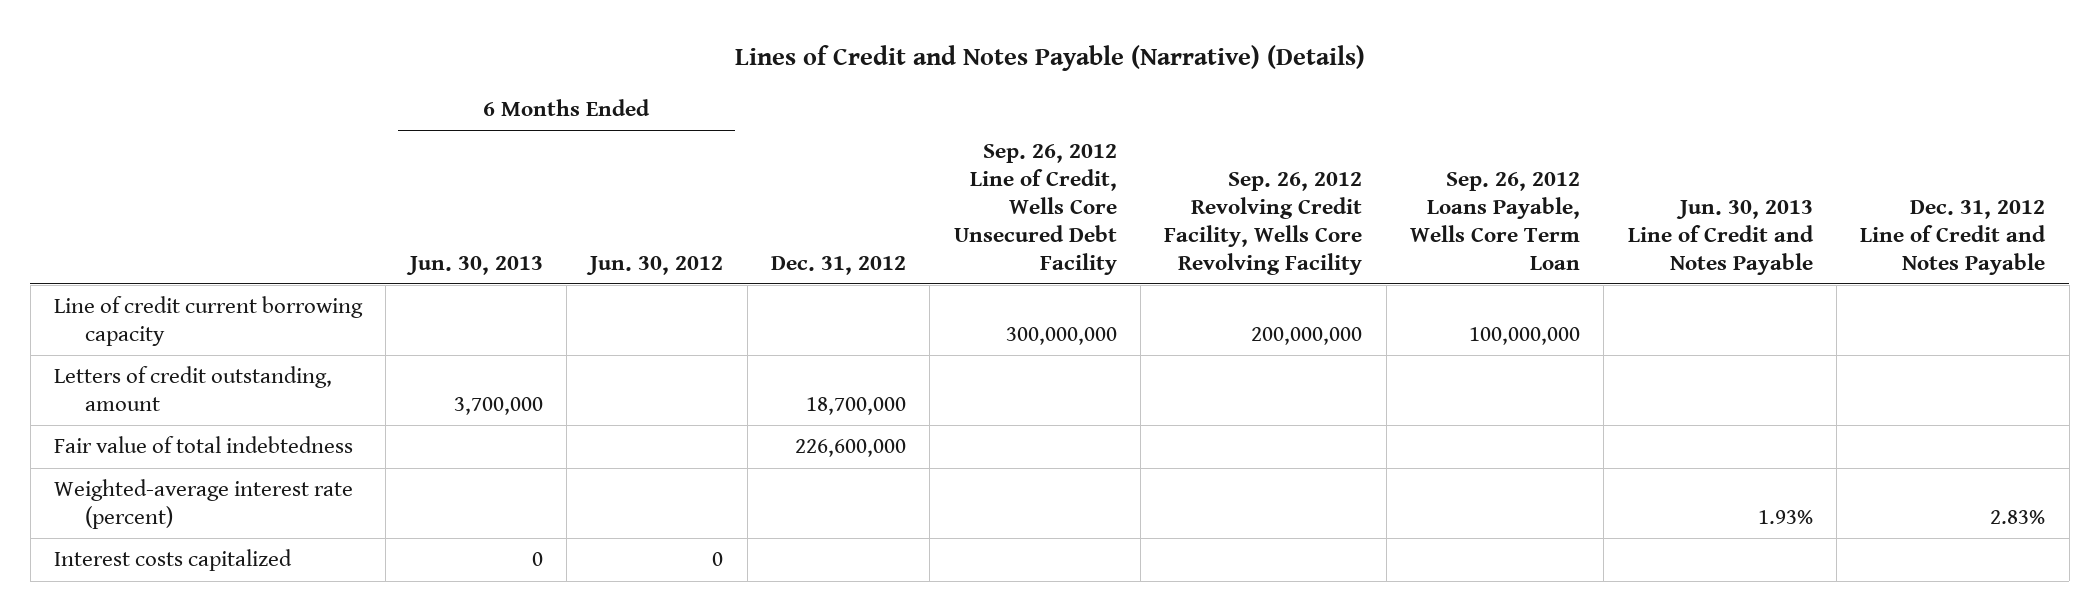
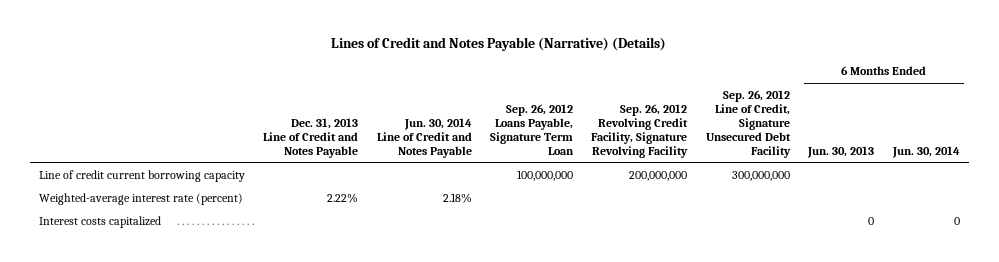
[586,255,724,275] Jun. 30, 2012 -> none
[770,255,906,275] Dec. 31, 2012 -> none
[953,144,1117,275] Sep. 26, 2012 Line of Credit, Wells Core Unsecured Debt Facility -> none
[1164,172,1363,275] Sep. 26, 2012 Revolving Credit Facility, Wells Core Revolving Facility -> none
[1409,172,1580,270] Sep. 26, 2012 Loans Payable, Wells Core Term Loan -> none
[1627,199,1814,275] Jun. 30, 2013 Line of Credit and Notes Payable -> none
[1860,199,2047,275] Dec. 31, 2012 Line of Credit and Notes Payable -> none
none -> [263,117,359,158] Dec. 31, 2013 Line of Credit and Notes Payable
none -> [376,117,472,158] Jun. 30, 2014 Line of Credit and Notes Payable
none -> [490,103,575,155] Sep. 26, 2012 Loans Payable, Signature Term Loan
none -> [591,103,689,158] Sep. 26, 2012 Revolving Credit Facility, Signature Revolving Facility
none -> [705,89,791,158] Sep. 26, 2012 Line of Credit, Signature Unsecured Debt Facility
none -> [891,145,960,158] Jun. 30, 2014
[53,366,332,412] Letters of credit outstanding, amount -> none
[53,436,353,454] Fair value of total indebtedness -> none

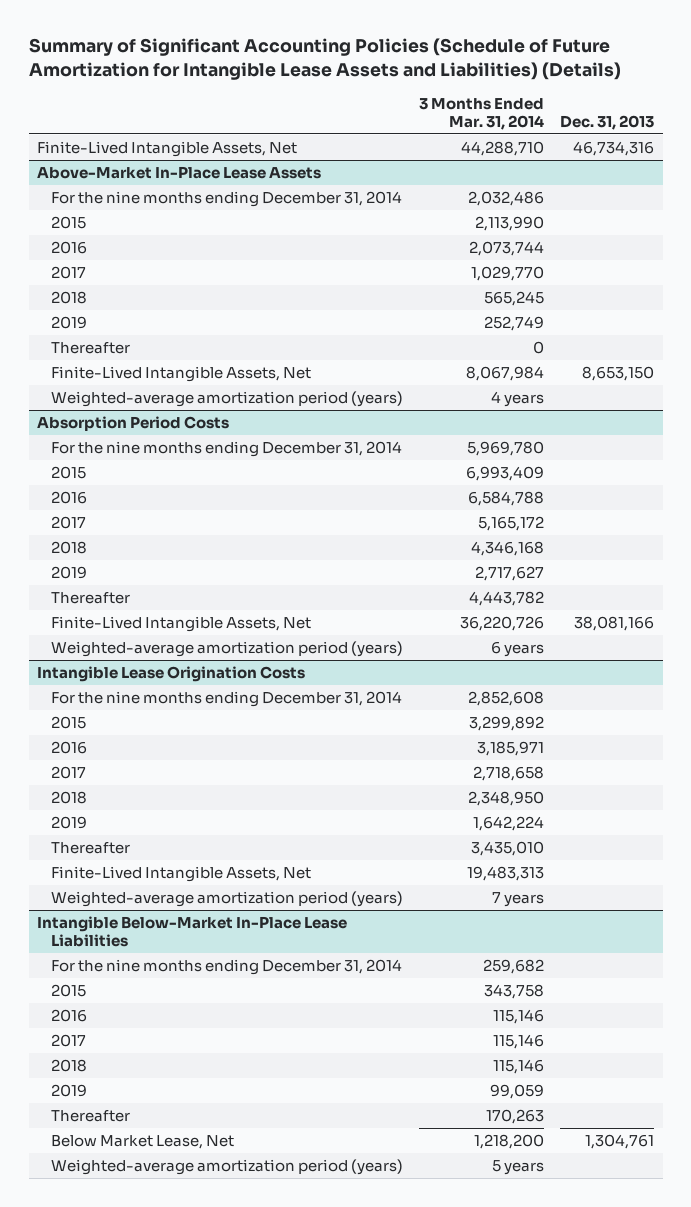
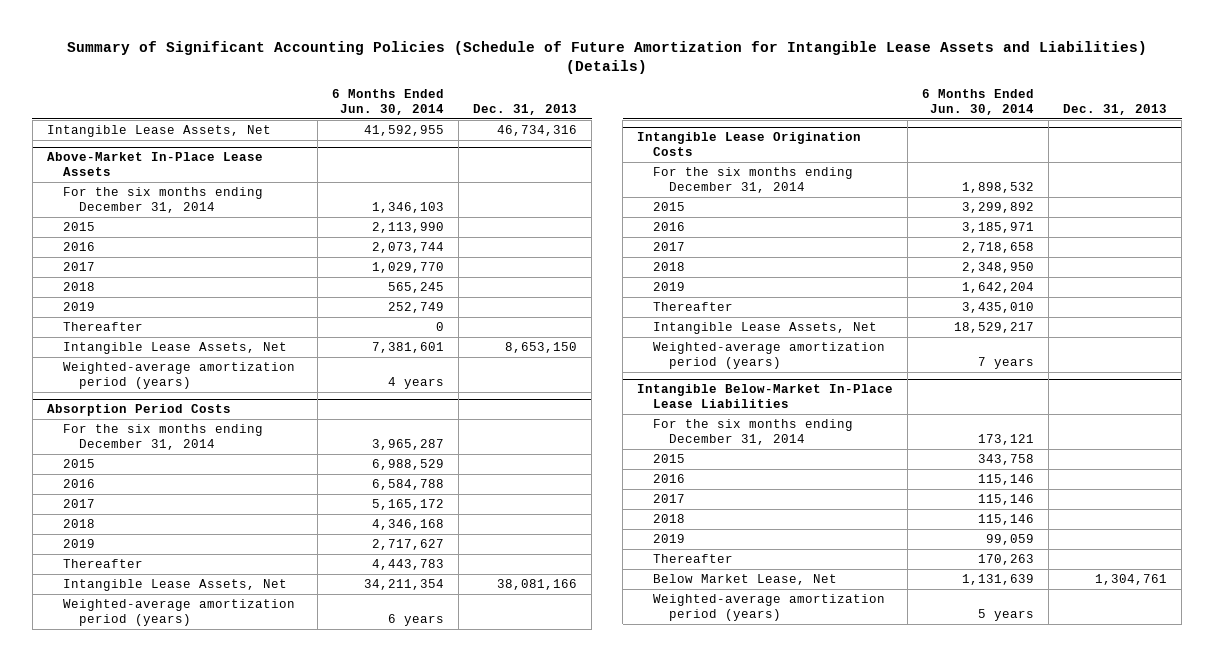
[419,98,545,130] 3 Months Ended Mar. 31, 2014 -> none
none -> [332,88,445,115] 6 Months Ended Jun. 30, 2014
[36,141,297,158] Finite-Lived Intangible Assets, Net -> [46,124,271,137] Intangible Lease Assets, Net
[51,191,403,208] For the nine months ending December 31, 2014 -> [62,186,263,213] For the six months ending December 31, 2014
[51,366,312,383] Finite-Lived Intangible Assets, Net -> [62,341,287,354] Intangible Lease Assets, Net
[51,441,403,458] For the nine months ending December 31, 2014 -> [62,423,263,450] For the six months ending December 31, 2014
[51,616,312,633] Finite-Lived Intangible Assets, Net -> [62,578,287,591] Intangible Lease Assets, Net
[51,691,403,708] For the nine months ending December 31, 2014 -> [653,166,854,193] For the six months ending December 31, 2014
[51,866,312,883] Finite-Lived Intangible Assets, Net -> [653,321,878,334] Intangible Lease Assets, Net
[51,959,403,976] For the nine months ending December 31, 2014 -> [653,418,854,445] For the six months ending December 31, 2014

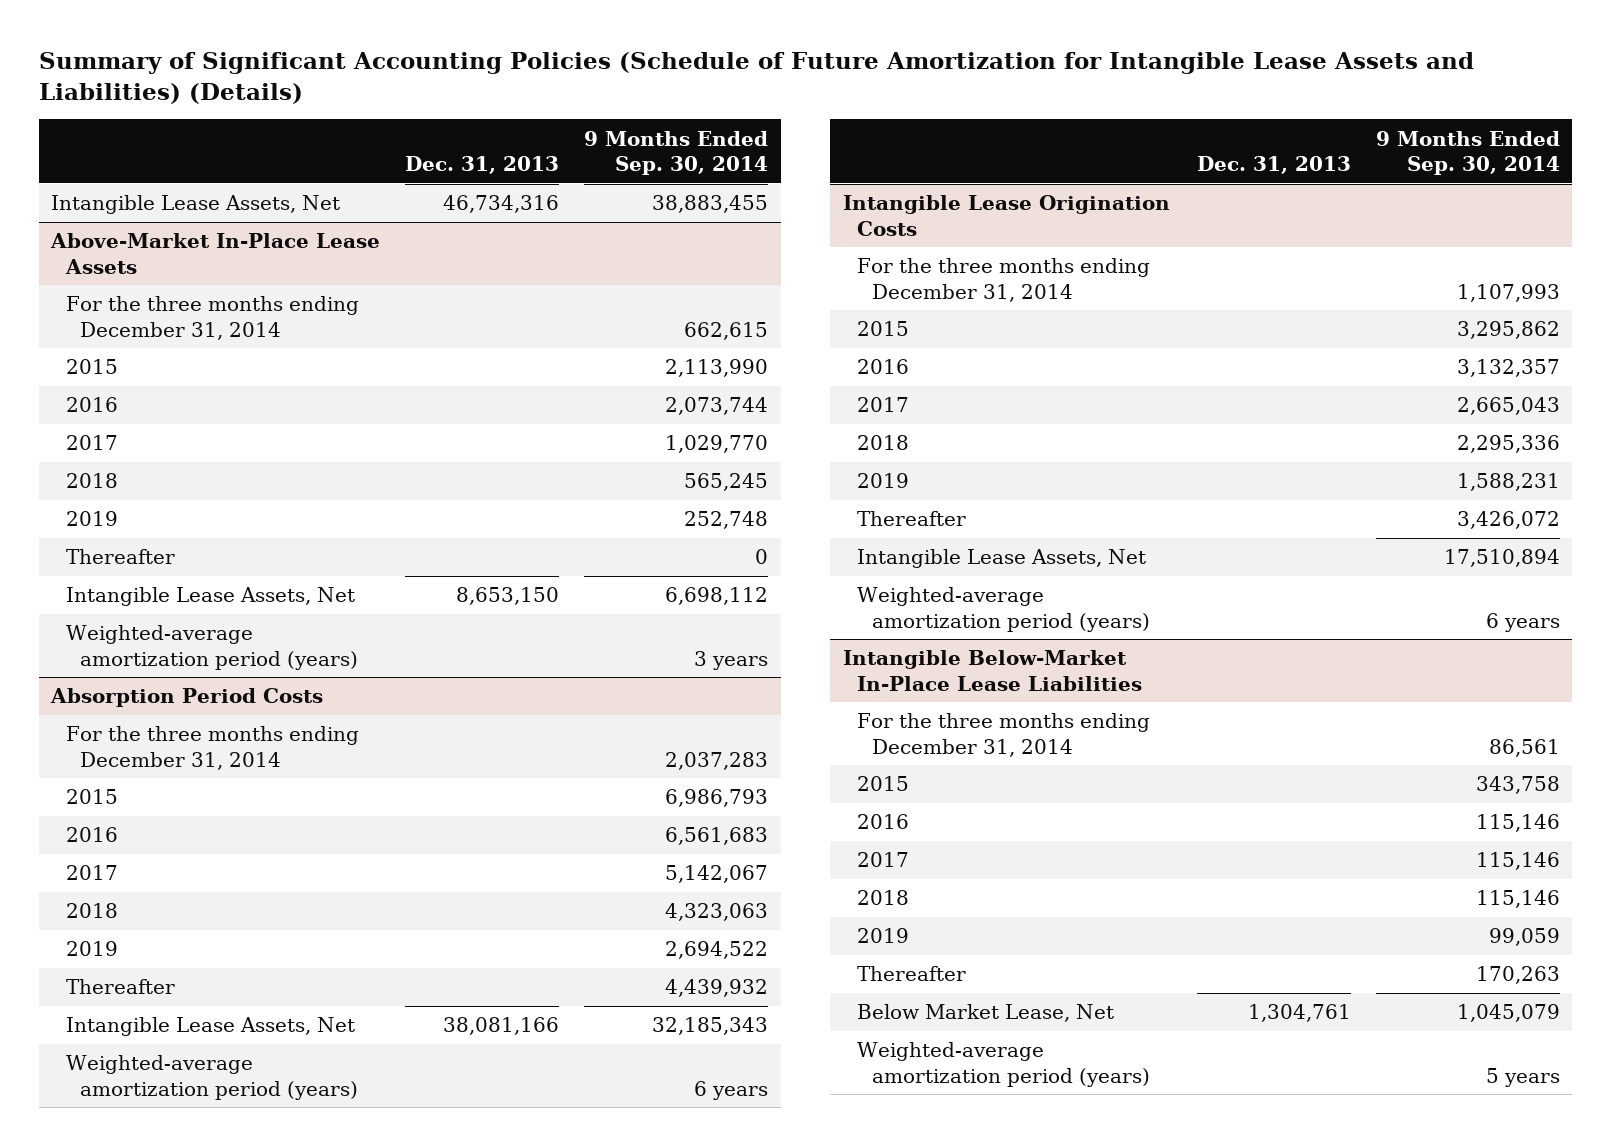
[332,88,445,115] 6 Months Ended Jun. 30, 2014 -> none
none -> [584,130,769,175] 9 Months Ended Sep. 30, 2014
[62,186,263,213] For the six months ending December 31, 2014 -> [65,296,359,340] For the three months ending December 31, 2014
[62,423,263,450] For the six months ending December 31, 2014 -> [65,726,359,770] For the three months ending December 31, 2014
[653,166,854,193] For the six months ending December 31, 2014 -> [857,258,1151,302] For the three months ending December 31, 2014
[653,418,854,445] For the six months ending December 31, 2014 -> [857,713,1151,757] For the three months ending December 31, 2014

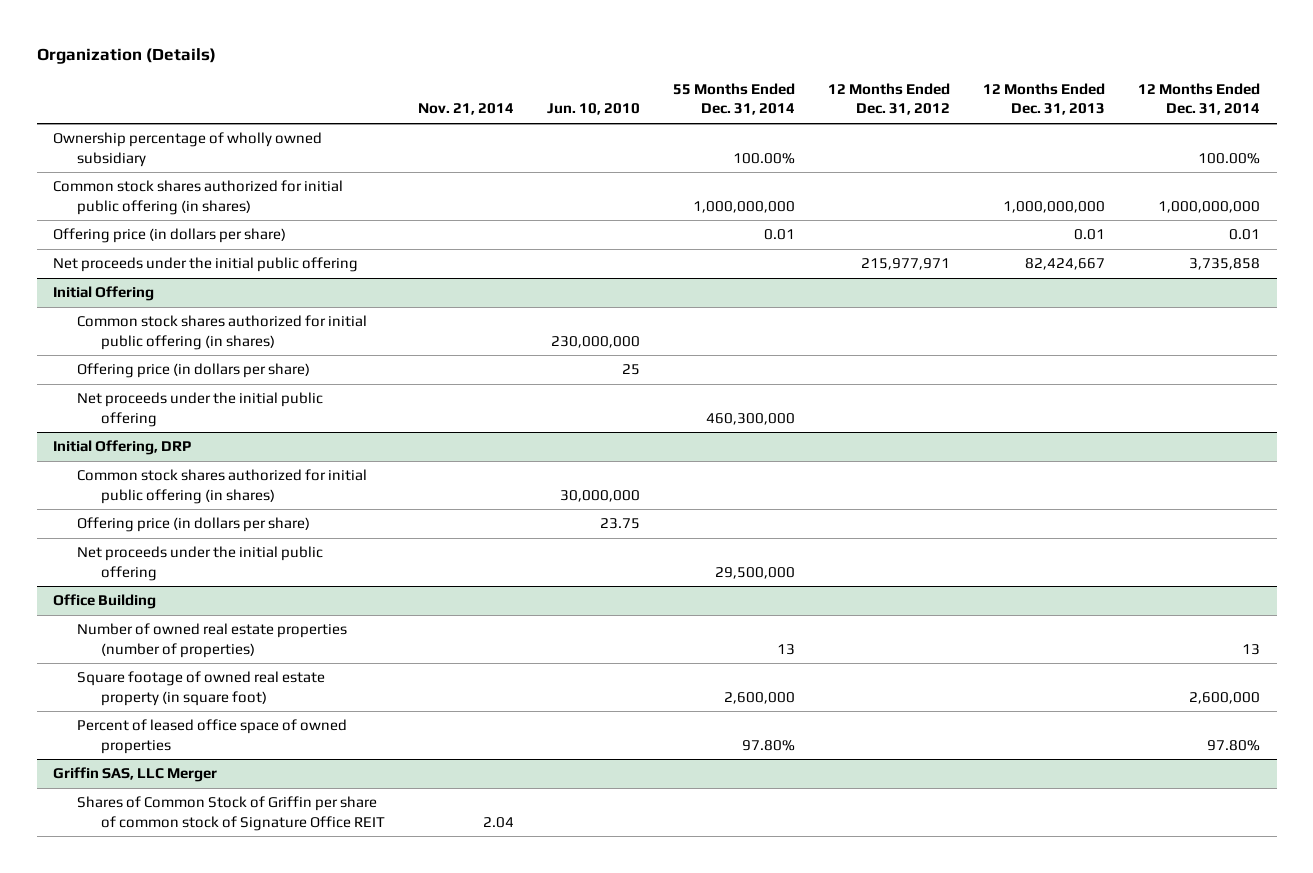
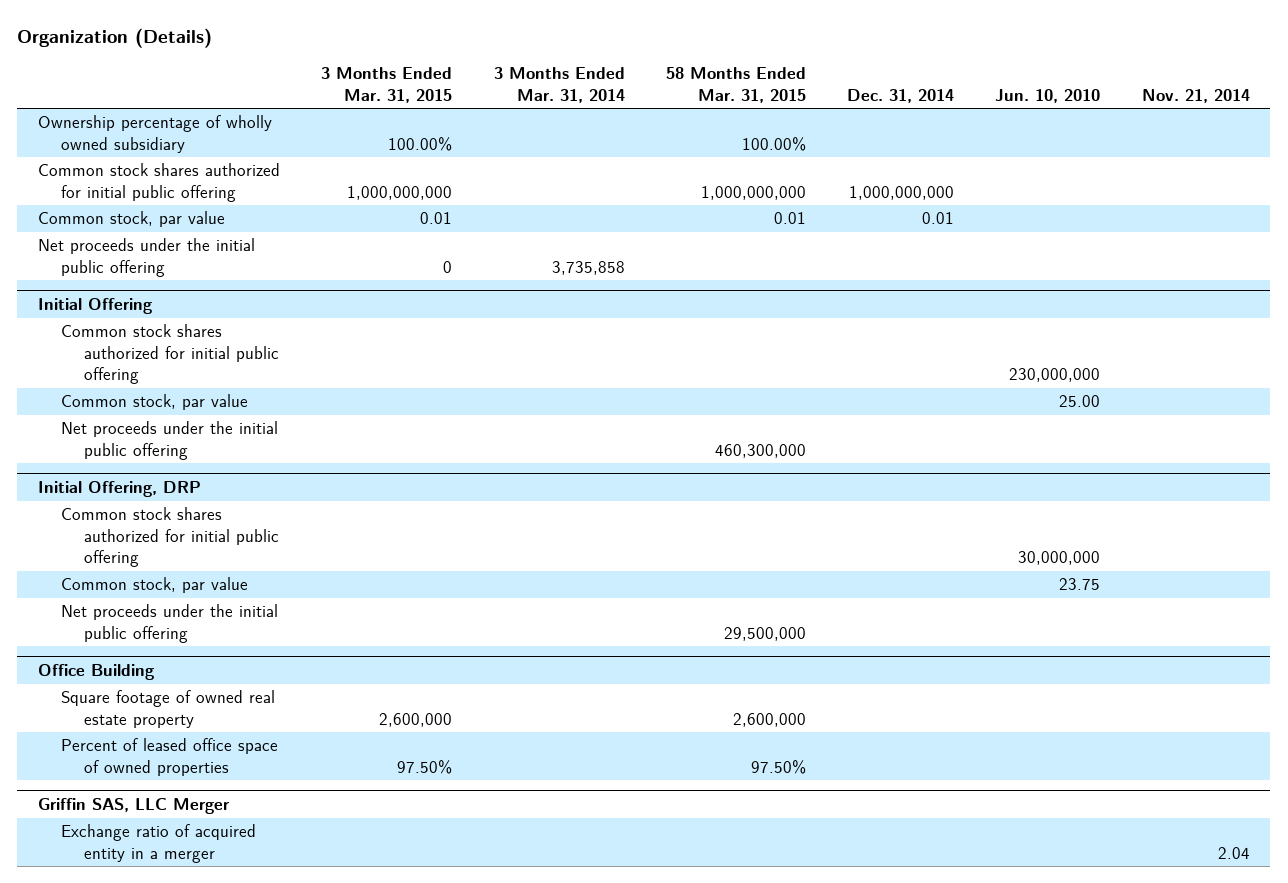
[672,83,795,116] 55 Months Ended Dec. 31, 2014 -> none
[827,83,950,116] 12 Months Ended Dec. 31, 2012 -> none
[982,83,1105,116] 12 Months Ended Dec. 31, 2013 -> none
[1138,83,1261,116] 12 Months Ended Dec. 31, 2014 -> none
none -> [321,67,453,103] 3 Months Ended Mar. 31, 2015
none -> [493,67,625,103] 3 Months Ended Mar. 31, 2014
none -> [665,67,806,103] 58 Months Ended Mar. 31, 2015
none -> [847,88,955,103] Dec. 31, 2014
[53,180,344,215] Common stock shares authorized for initial public offering (in shares) -> [38,163,281,202] Common stock shares authorized for initial public offering
[53,228,287,244] Offering price (in dollars per share) -> [38,211,226,228] Common stock, par value
[76,363,310,379] Offering price (in dollars per share) -> none
[76,315,367,350] Common stock shares authorized for initial public offering (in shares) -> [60,324,279,385] Common stock shares authorized for initial public offering
none -> [60,394,248,411] Common stock, par value
[76,469,367,504] Common stock shares authorized for initial public offering (in shares) -> [60,507,279,568] Common stock shares authorized for initial public offering
[76,517,310,533] Offering price (in dollars per share) -> [60,577,248,594] Common stock, par value
[76,623,347,658] Number of owned real estate properties (number of properties) -> none
[76,671,325,706] Square footage of owned real estate property (in square foot) -> [60,690,275,728] Square footage of owned real estate property
[76,796,385,831] Shares of Common Stock of Griffin per share of common stock of Signature Office REIT -> [60,824,256,863] Exchange ratio of acquired entity in a merger

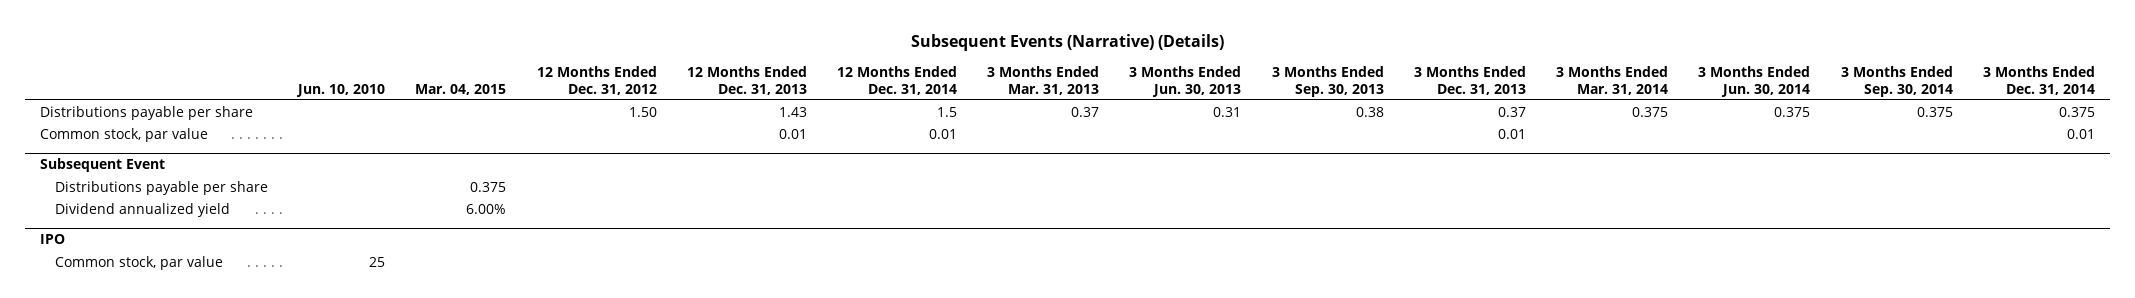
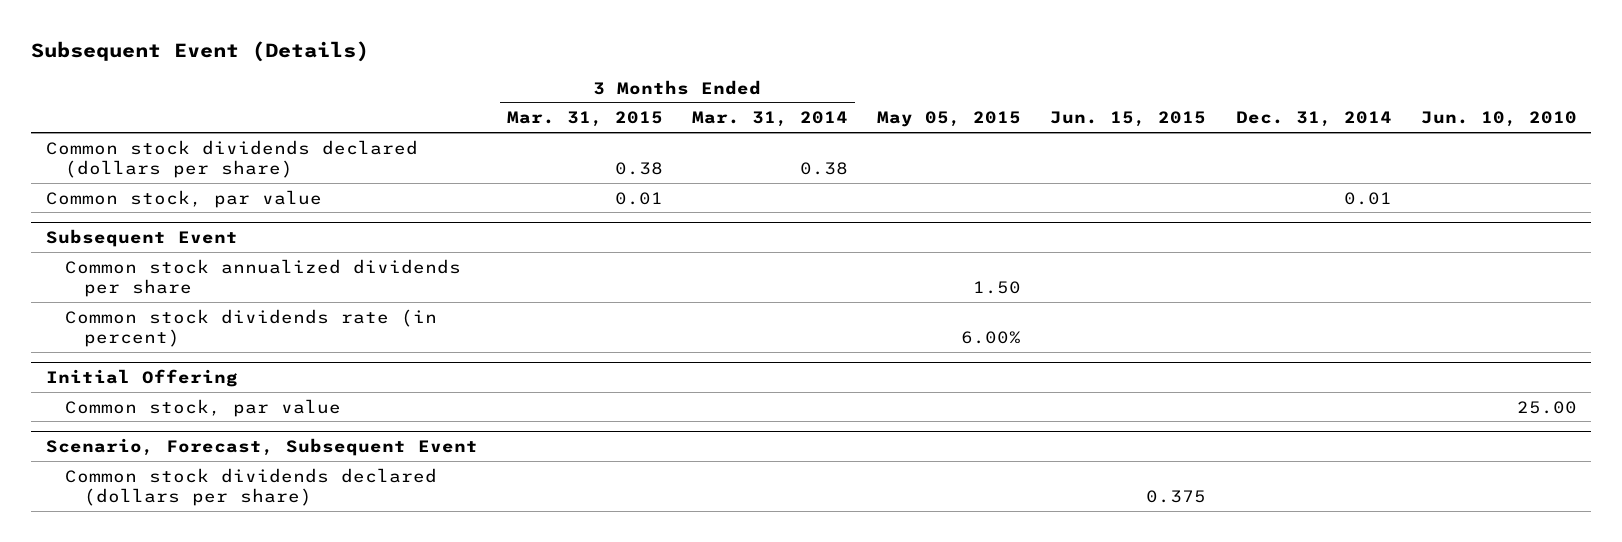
[910,33,1224,51] Subsequent Events (Narrative) (Details) -> [31,40,370,62] Subsequent Event (Details)
[415,83,507,95] Mar. 04, 2015 -> none
[536,65,657,95] 12 Months Ended Dec. 31, 2012 -> none
[686,65,807,95] 12 Months Ended Dec. 31, 2013 -> none
[837,65,958,95] 12 Months Ended Dec. 31, 2014 -> none
[987,65,1100,95] 3 Months Ended Mar. 31, 2013 -> none
[1129,65,1242,97] 3 Months Ended Jun. 30, 2013 -> none
[1271,65,1384,97] 3 Months Ended Sep. 30, 2013 -> none
[1413,65,1526,95] 3 Months Ended Dec. 31, 2013 -> none
[1698,65,1811,97] 3 Months Ended Jun. 30, 2014 -> none
[1840,65,1953,97] 3 Months Ended Sep. 30, 2014 -> none
[1982,65,2095,95] 3 Months Ended Dec. 31, 2014 -> none
none -> [506,111,663,128] Mar. 31, 2015
none -> [877,111,1022,128] May 05, 2015
none -> [1050,111,1207,128] Jun. 15, 2015
none -> [1235,111,1392,128] Dec. 31, 2014
[40,106,254,121] Distributions payable per share -> [45,139,418,179] Common stock dividends declared (dollars per share)
[1632,107,1669,118] 0.375 -> [800,162,849,176] 0.38
[55,181,269,196] Distributions payable per share -> none
none -> [64,258,461,298] Common stock annualized dividends per share
[55,203,231,218] Dividend annualized yield -> [64,308,437,348] Common stock dividends rate (in percent)
[40,234,66,245] IPO -> [45,368,238,387] Initial Offering
[369,257,386,268] 25 -> [1516,400,1577,414] 25.00
none -> [45,437,478,456] Scenario, Forecast, Subsequent Event
none -> [64,467,437,507] Common stock dividends declared (dollars per share)

